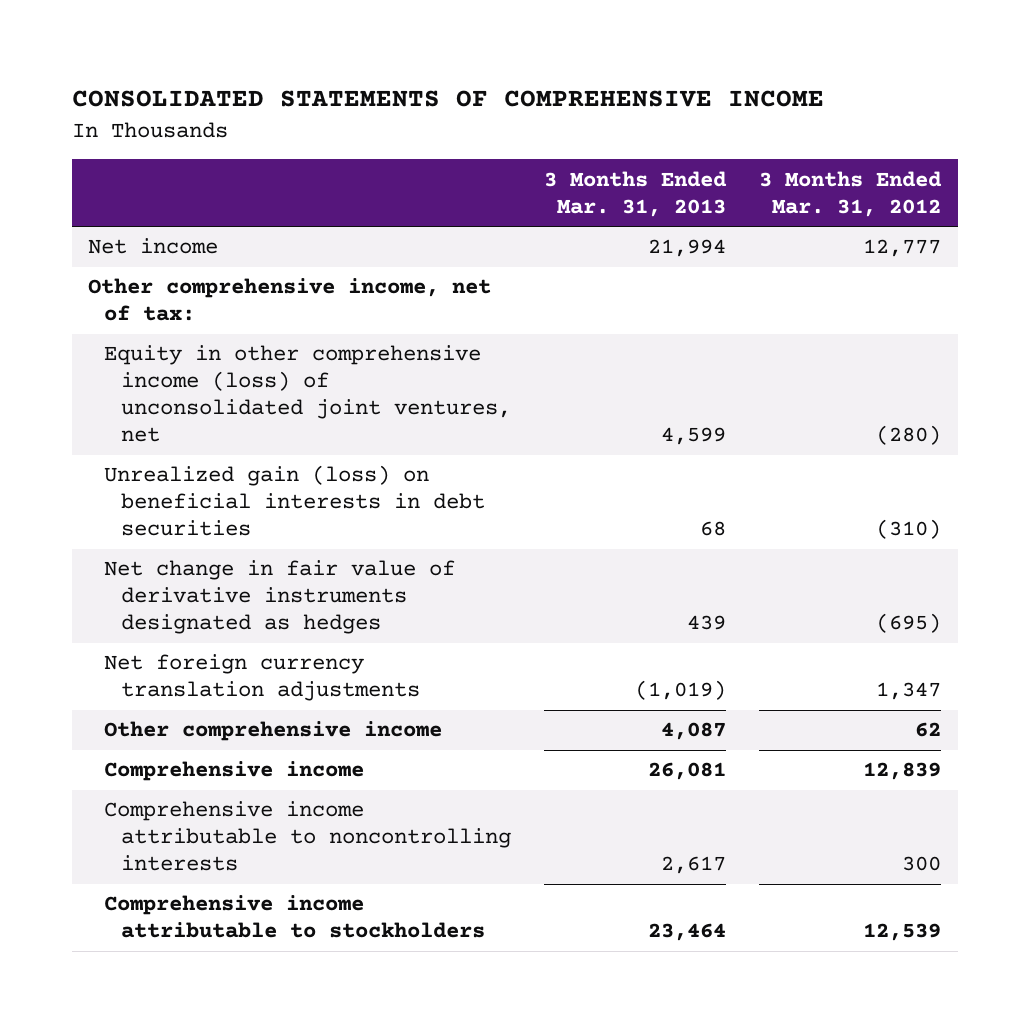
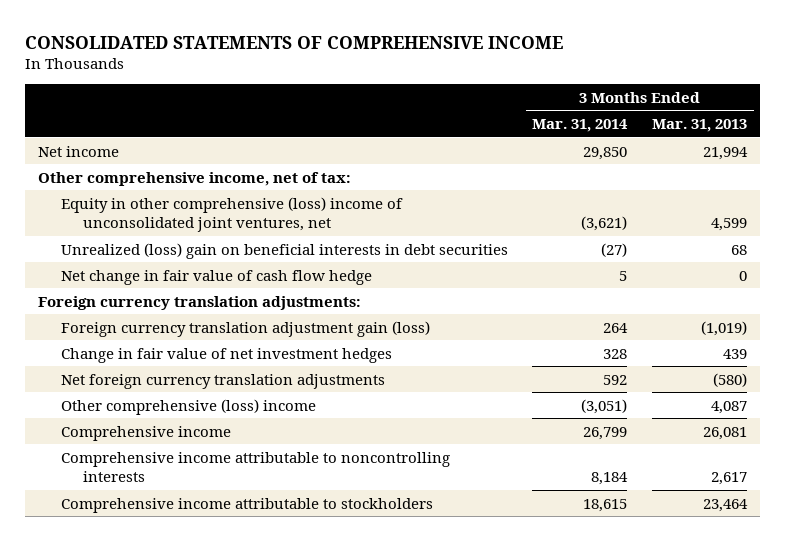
[759,170,943,217] 3 Months Ended Mar. 31, 2012 -> none
none -> [532,119,629,133] Mar. 31, 2014
[104,345,511,443] Equity in other comprehensive income (loss) of unconsolidated joint ventures, net -> [60,196,403,232] Equity in other comprehensive (loss) income of unconsolidated joint ventures, net
[104,465,485,537] Unrealized gain (loss) on beneficial interests in debt securities -> [60,242,508,259] Unrealized (loss) gain on beneficial interests in debt securities
[104,560,456,635] Net change in fair value of derivative instruments designated as hedges -> [60,269,372,285] Net change in fair value of cash flow hedge
[686,615,726,631] 439 -> [739,270,748,281] 0
none -> [37,295,361,310] Foreign currency translation adjustments:
none -> [60,320,430,337] Foreign currency translation adjustment gain (loss)
none -> [60,347,392,363] Change in fair value of net investment hedges
[634,680,726,701] (1,019) -> [713,372,748,387] (580)
[104,721,443,742] Other comprehensive income -> [60,398,316,415] Other comprehensive (loss) income

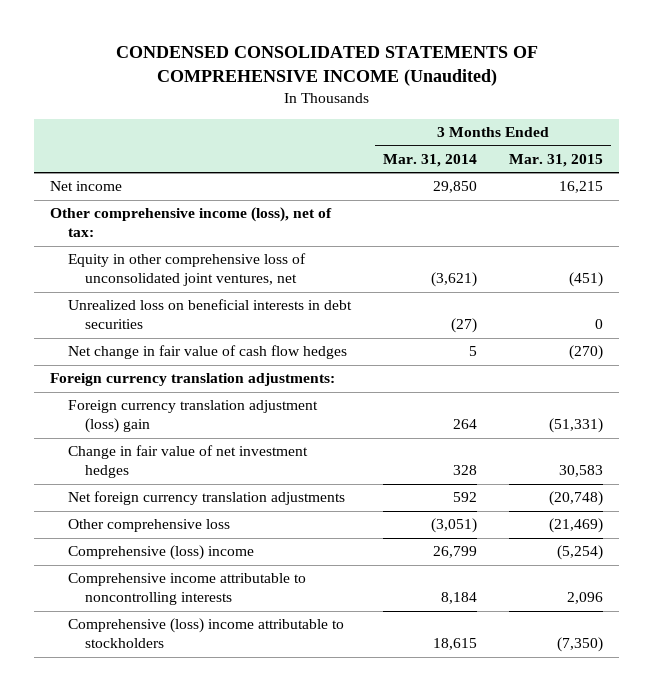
[25,35,564,49] CONSOLIDATED STATEMENTS OF COMPREHENSIVE INCOME -> [115,46,538,87] CONDENSED CONSOLIDATED STATEMENTS OF COMPREHENSIVE INCOME (Unaudited)
[652,119,748,133] Mar. 31, 2013 -> none
none -> [508,154,603,168] Mar. 31, 2015
[37,171,351,186] Other comprehensive income, net of tax: -> [50,207,333,238] Other comprehensive income (loss), net of tax:
[60,196,403,232] Equity in other comprehensive (loss) income of unconsolidated joint ventures, net -> [67,253,306,287] Equity in other comprehensive loss of unconsolidated joint ventures, net
[60,242,508,259] Unrealized (loss) gain on beneficial interests in debt securities -> [67,299,352,330] Unrealized loss on beneficial interests in debt securities
[60,269,372,285] Net change in fair value of cash flow hedge -> [67,345,347,360] Net change in fair value of cash flow hedges
[60,320,430,337] Foreign currency translation adjustment gain (loss) -> [67,400,318,434] Foreign currency translation adjustment (loss) gain
[60,398,316,415] Other comprehensive (loss) income -> [67,519,230,533] Other comprehensive loss
[60,425,231,441] Comprehensive income -> [67,545,254,561] Comprehensive (loss) income
[60,497,433,513] Comprehensive income attributable to stockholders -> [67,618,344,649] Comprehensive (loss) income attributable to stockholders

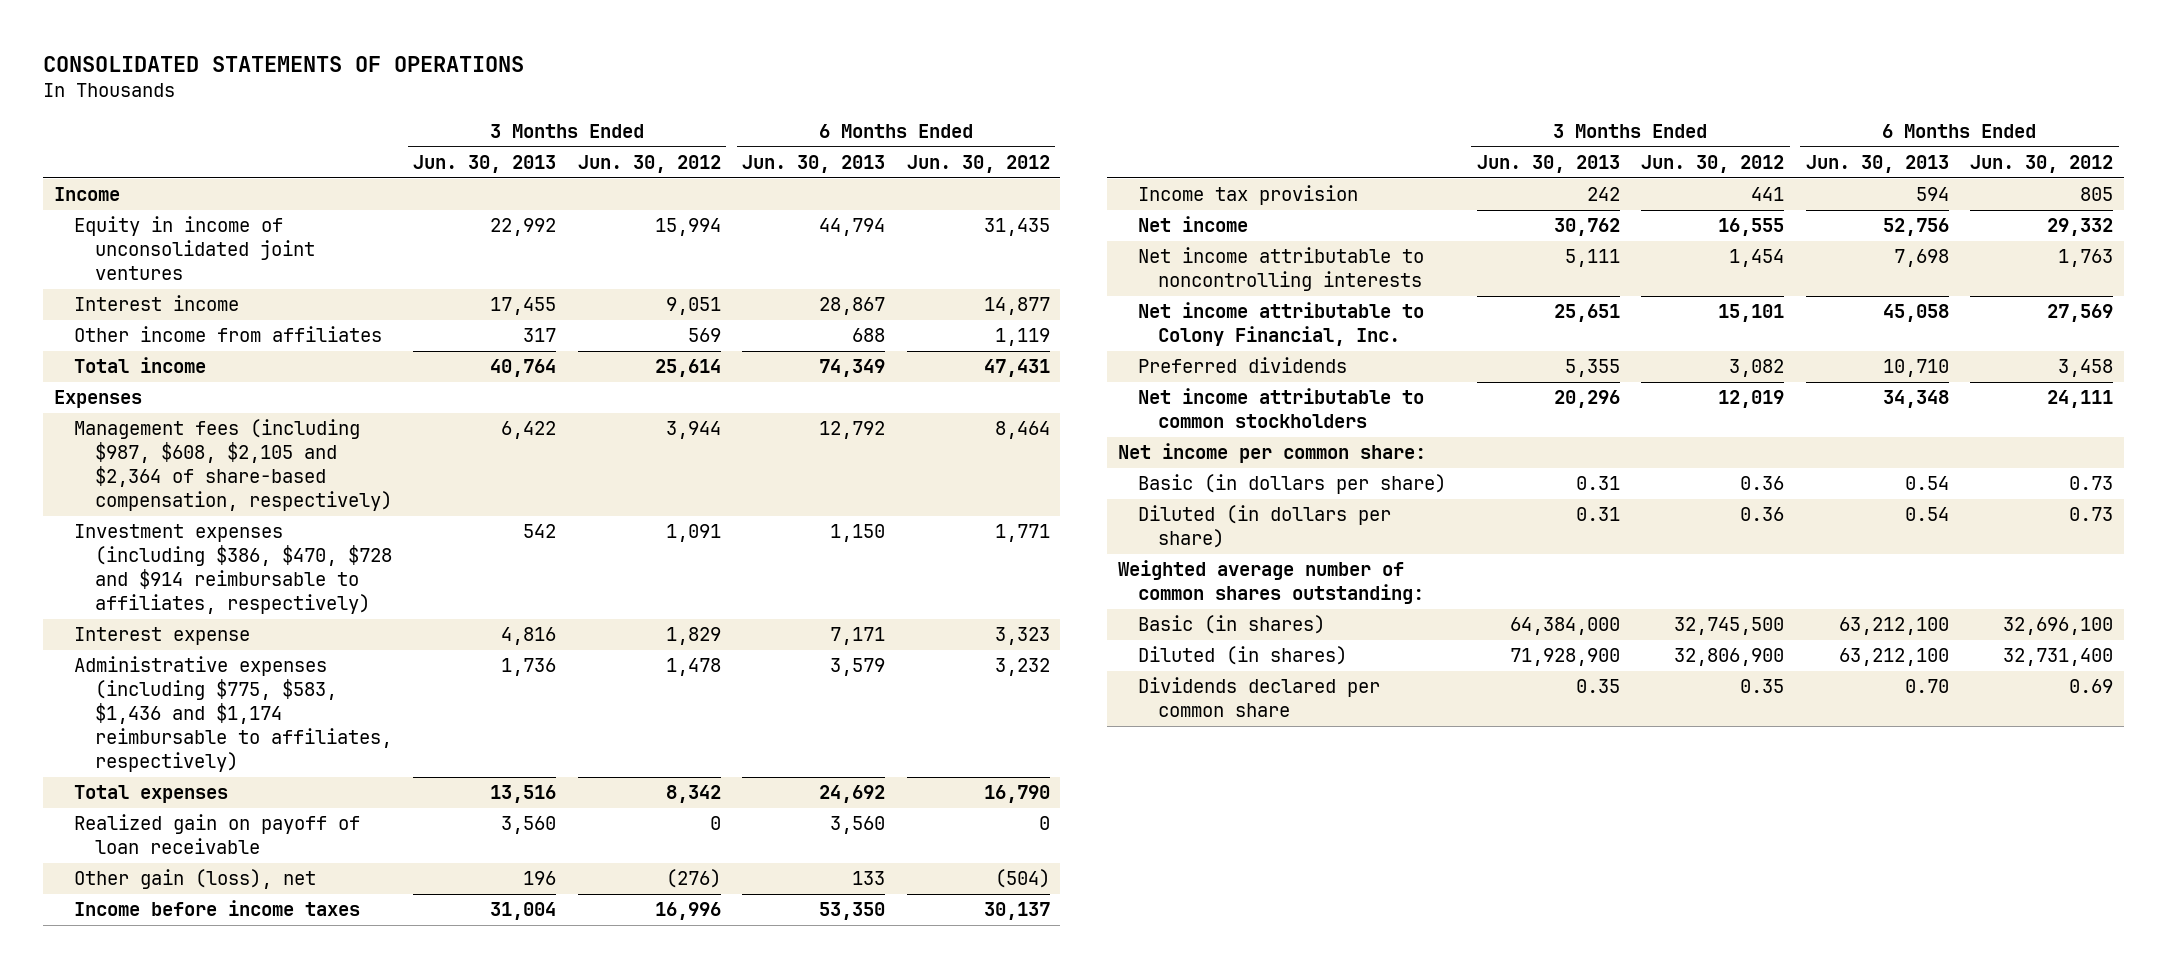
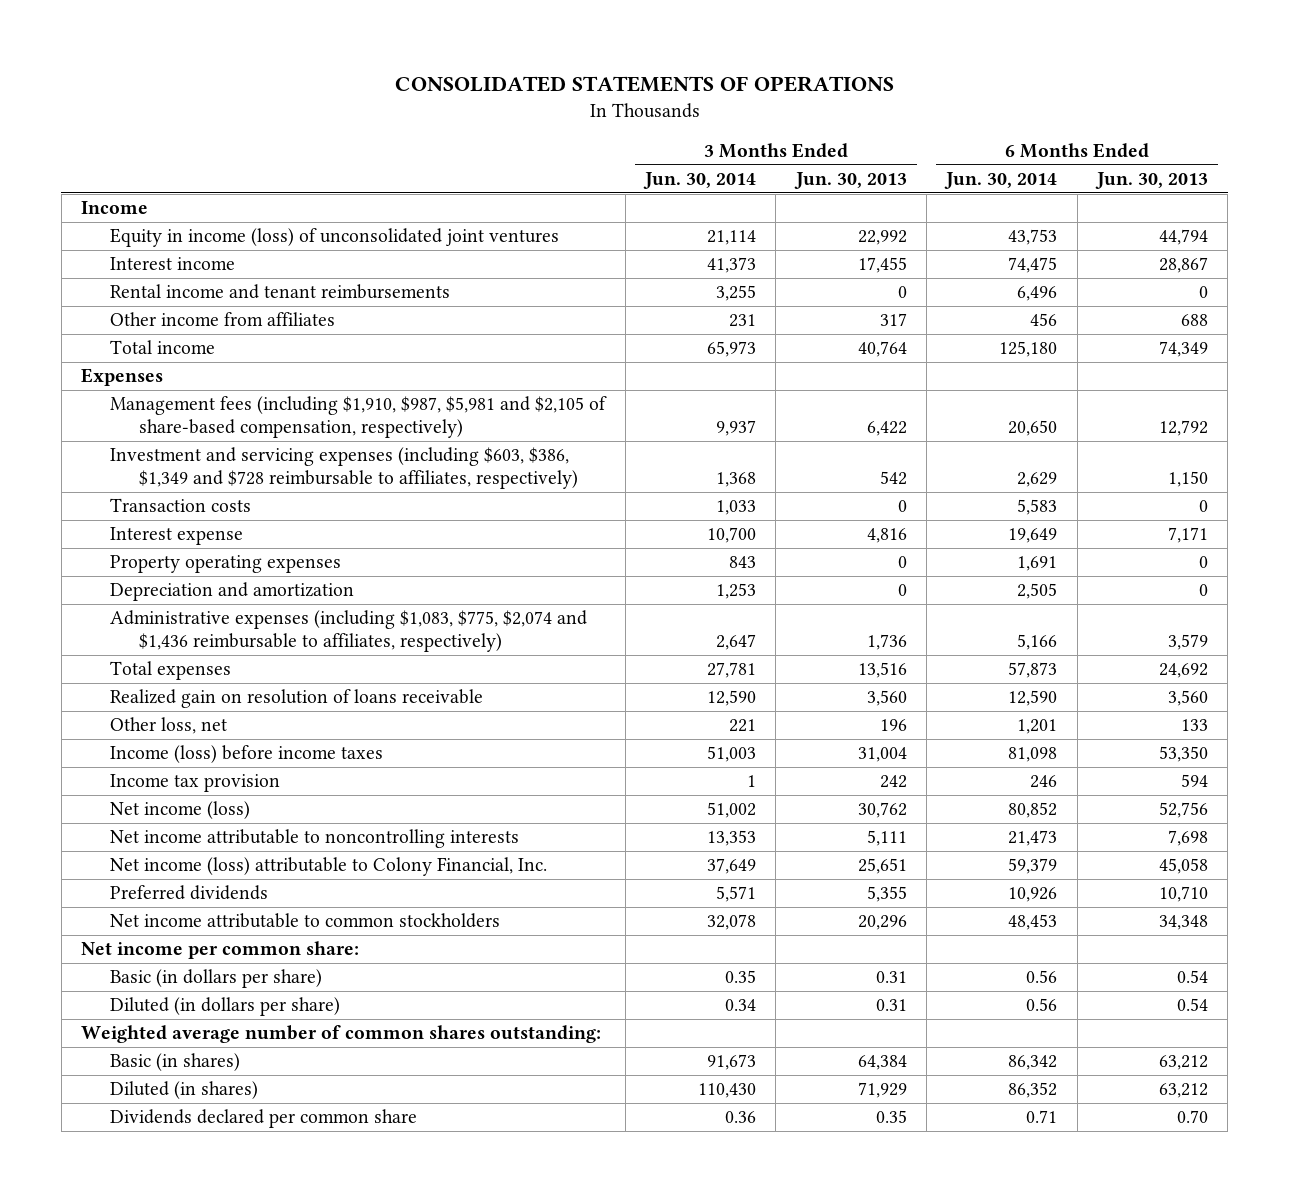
[577,155,721,174] Jun. 30, 2012 -> none
[906,155,1050,174] Jun. 30, 2012 -> none
none -> [642,171,756,189] Jun. 30, 2014
none -> [944,171,1058,189] Jun. 30, 2014
[74,216,315,281] Equity in income of unconsolidated joint ventures -> [110,228,560,248] Equity in income (loss) of unconsolidated joint ventures
none -> [110,284,451,300] Rental income and tenant reimbursements
[74,419,392,512] Management fees (including $987, $608, $2,105 and $2,364 of share-based compensation, respectively) -> [110,396,608,439] Management fees (including $1,910, $987, $5,981 and $2,105 of share-based compensation, respectively)
[74,524,392,615] Investment expenses (including $386, $470, $728 and $914 reimbursable to affiliates, respectively) -> [110,447,579,490] Investment and servicing expenses (including $603, $386, $1,349 and $728 reimbursable to affiliates, respectively)
none -> [110,498,252,513] Transaction costs
none -> [110,555,342,574] Property operating expenses
none -> [110,582,355,602] Depreciation and amortization
[74,656,392,773] Administrative expenses (including $775, $583, $1,436 and $1,174 reimbursable to affiliates, respectively) -> [110,610,588,653] Administrative expenses (including $1,083, $775, $2,074 and $1,436 reimbursable to affiliates, respectively)
[74,814,361,855] Realized gain on payoff of loan receivable -> [110,689,484,709] Realized gain on resolution of loans receivable
[74,869,317,890] Other gain (loss), net -> [110,717,228,735] Other loss, net
[74,900,361,917] Income before income taxes -> [110,745,384,764] Income (loss) before income taxes
[1137,216,1248,233] Net income -> [110,801,251,820] Net income (loss)
[1137,302,1424,347] Net income attributable to Colony Financial, Inc. -> [110,857,548,877] Net income (loss) attributable to Colony Financial, Inc.
[1509,617,1620,636] 64,384,000 -> [857,1055,907,1071] 64,384
[1838,617,1949,636] 63,212,100 -> [1159,1055,1209,1071] 63,212
[1509,648,1620,667] 71,928,900 -> [857,1082,907,1099] 71,929
[1838,648,1949,667] 63,212,100 -> [1159,1083,1209,1099] 63,212

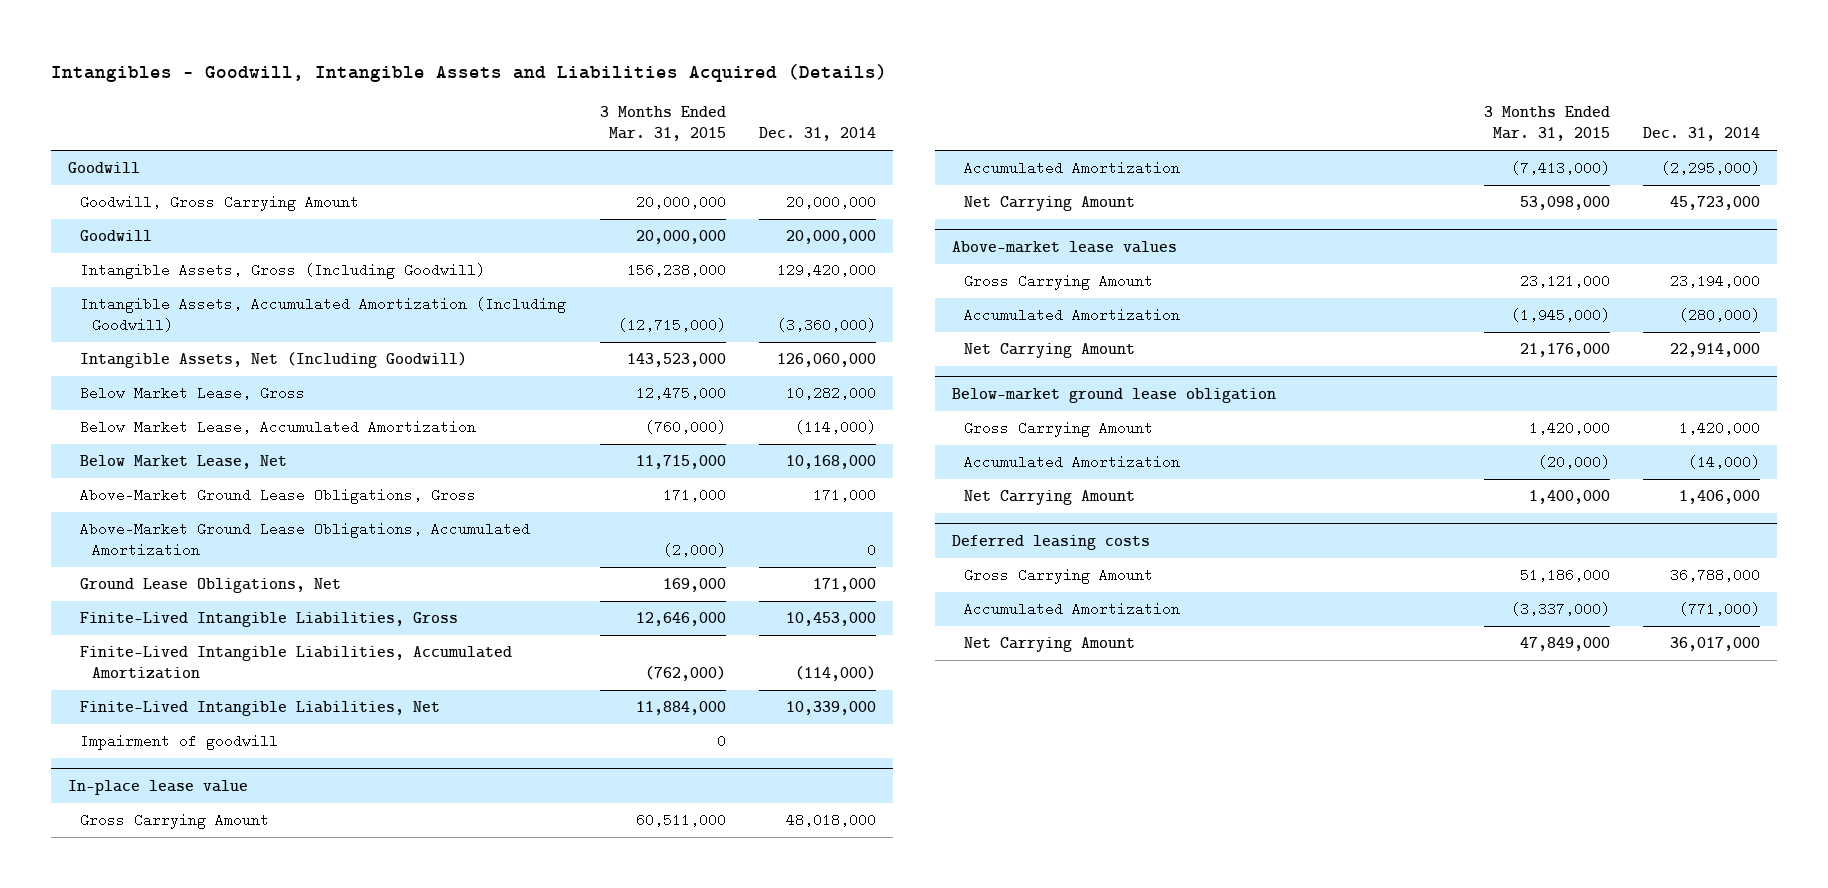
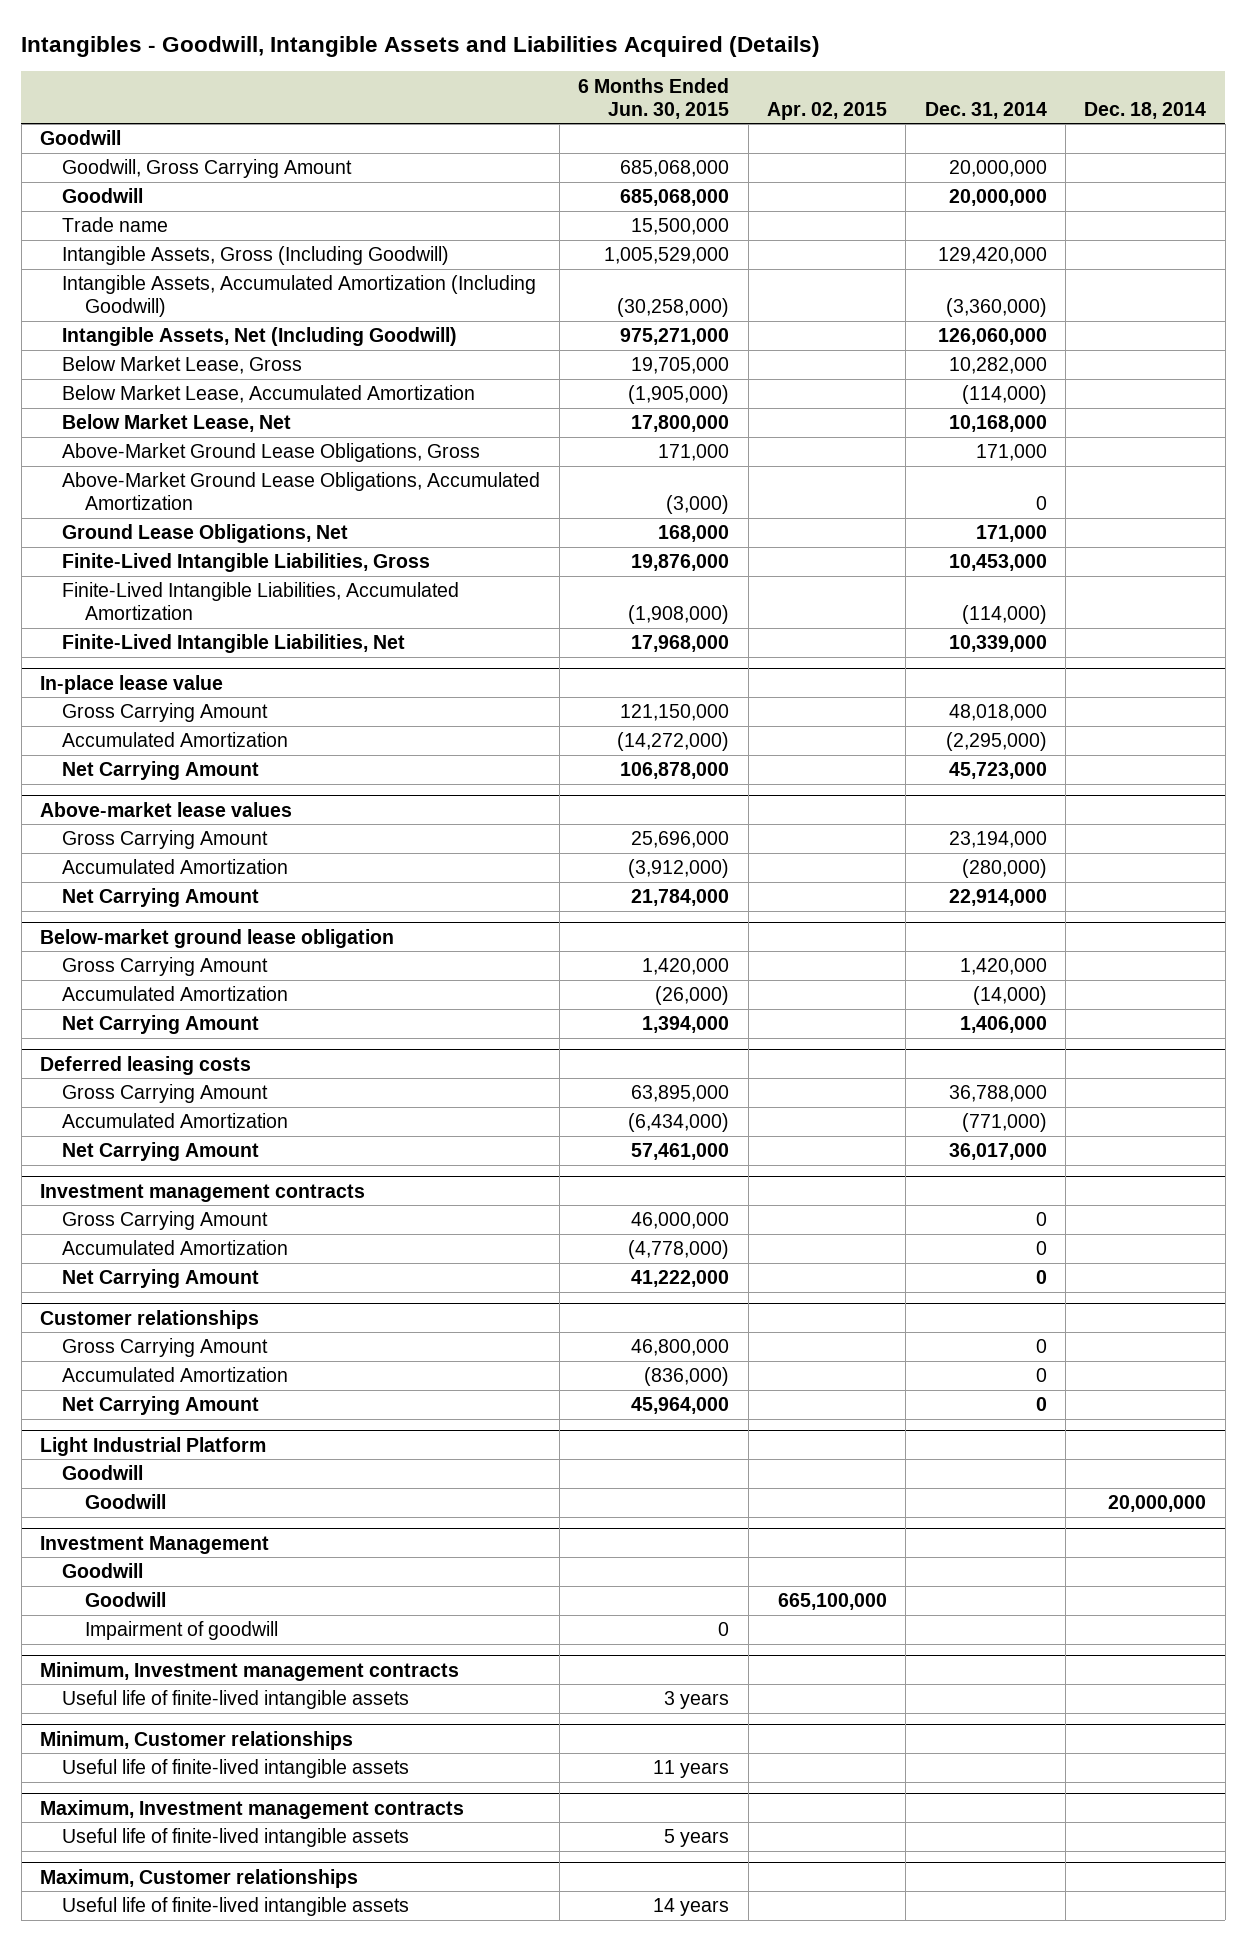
[599,106,726,142] 3 Months Ended Mar. 31, 2015 -> none
none -> [578,77,730,119] 6 Months Ended Jun. 30, 2015
none -> [766,101,887,120] Apr. 02, 2015
none -> [1084,101,1207,119] Dec. 18, 2014
none -> [62,217,169,233] Trade name
[80,734,279,751] Impairment of goodwill -> none
none -> [40,1183,366,1202] Investment management contracts
none -> [62,1211,269,1231] Gross Carrying Amount
none -> [62,1240,289,1256] Accumulated Amortization
none -> [62,1269,260,1289] Net Carrying Amount
none -> [40,1309,260,1329] Customer relationships
none -> [62,1338,269,1358] Gross Carrying Amount
none -> [62,1367,289,1383] Accumulated Amortization
none -> [62,1396,260,1416] Net Carrying Amount
none -> [40,1436,267,1456] Light Industrial Platform
none -> [62,1465,144,1481] Goodwill
none -> [84,1494,166,1510] Goodwill
none -> [40,1535,270,1554] Investment Management
none -> [62,1563,144,1579] Goodwill
none -> [84,1592,166,1608] Goodwill
none -> [84,1621,278,1641] Impairment of goodwill
none -> [40,1661,460,1681] Minimum, Investment management contracts
none -> [62,1690,410,1710] Useful life of finite-lived intangible assets
none -> [40,1730,354,1750] Minimum, Customer relationships
none -> [62,1759,410,1779] Useful life of finite-lived intangible assets
none -> [40,1799,465,1819] Maximum, Investment management contracts
none -> [62,1828,410,1848] Useful life of finite-lived intangible assets
none -> [40,1868,359,1888] Maximum, Customer relationships
none -> [62,1897,410,1917] Useful life of finite-lived intangible assets

